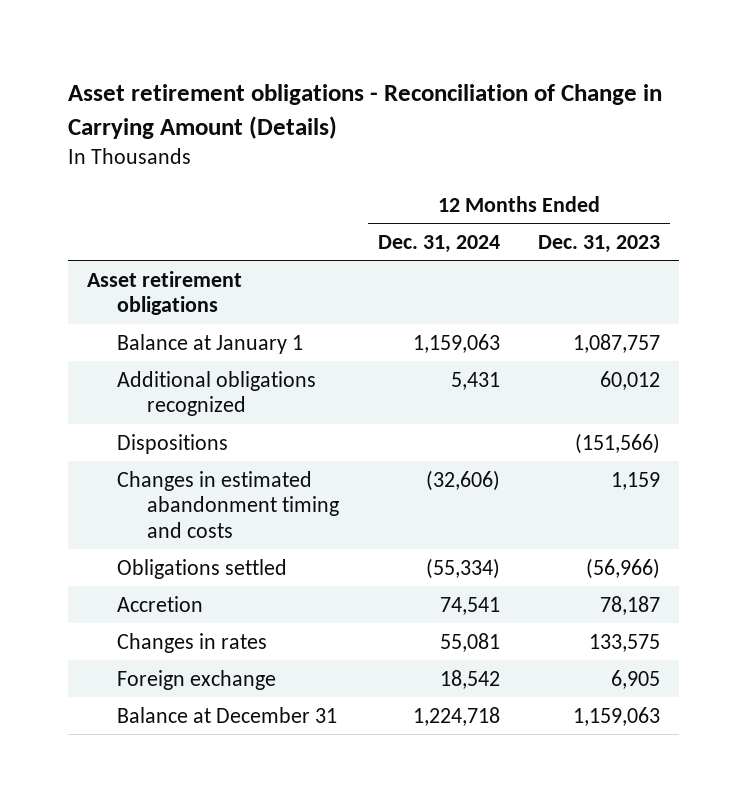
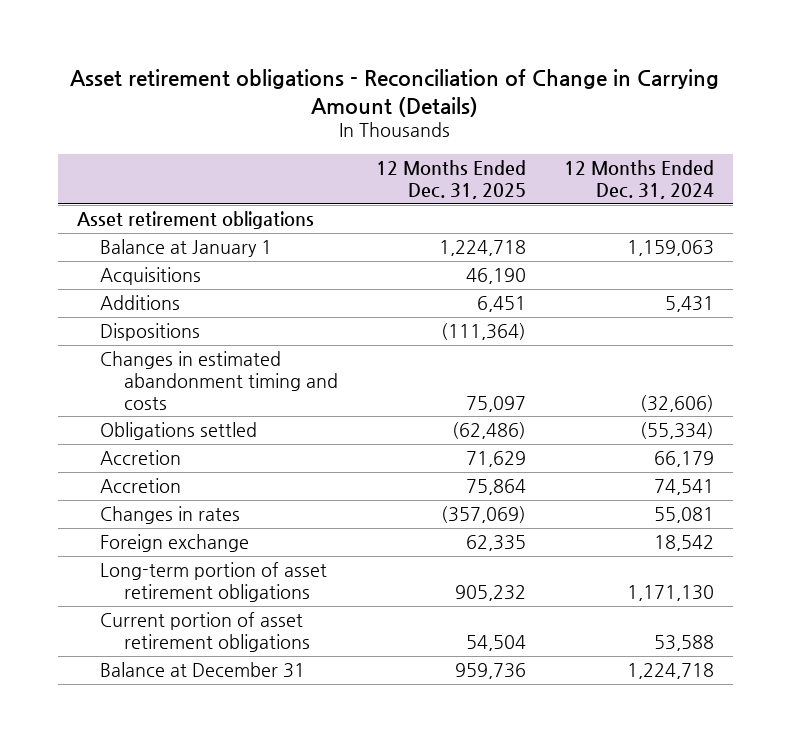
[538,234,661,253] Dec. 31, 2023 -> none
none -> [375,160,526,200] 12 Months Ended Dec. 31, 2025
none -> [100,267,202,286] Acquisitions
[117,370,317,417] Additional obligations recognized -> [100,295,181,311] Additions
none -> [100,450,182,466] Accretion
none -> [100,562,328,602] Long-term portion of asset retirement obligations
none -> [100,612,310,652] Current portion of asset retirement obligations

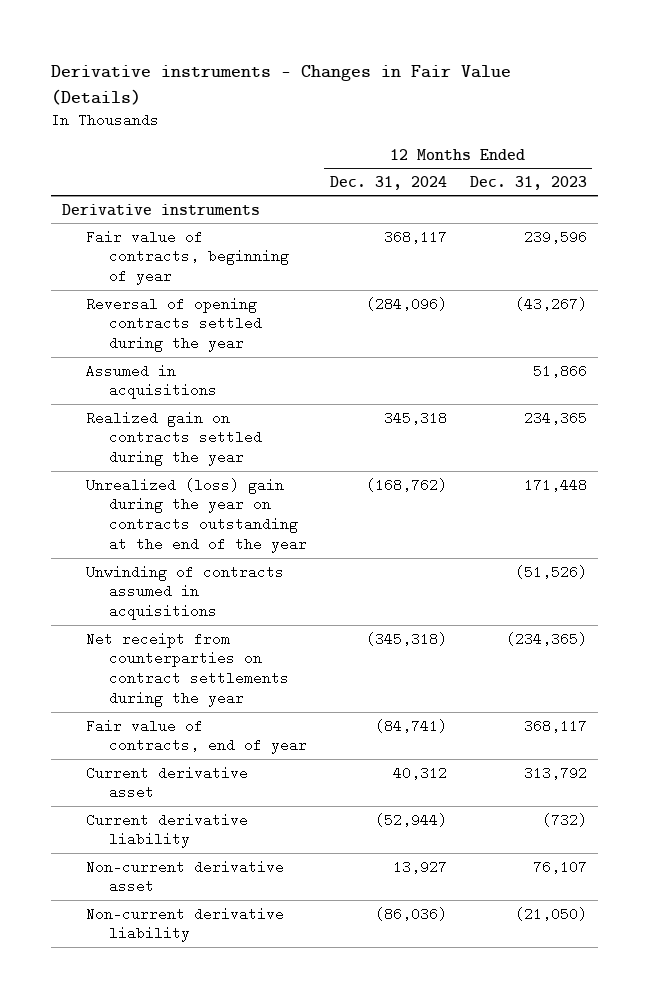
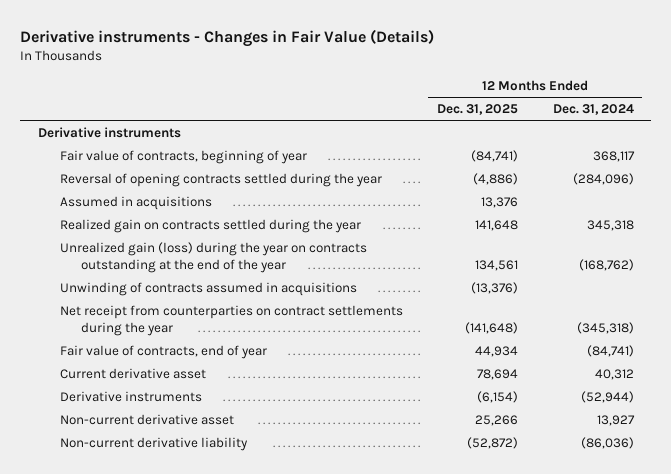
[469,176,587,191] Dec. 31, 2023 -> none
none -> [437,104,519,116] Dec. 31, 2025
[85,477,308,554] Unrealized (loss) gain during the year on contracts outstanding at the end of the year -> [59,241,367,273] Unrealized gain (loss) during the year on contracts outstanding at the end of the year
[85,812,248,849] Current derivative liability -> [59,390,202,402] Derivative instruments

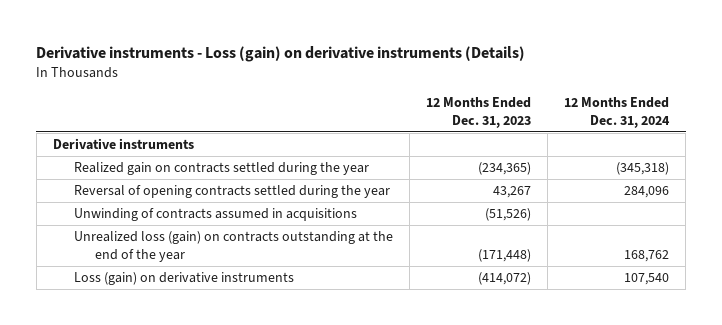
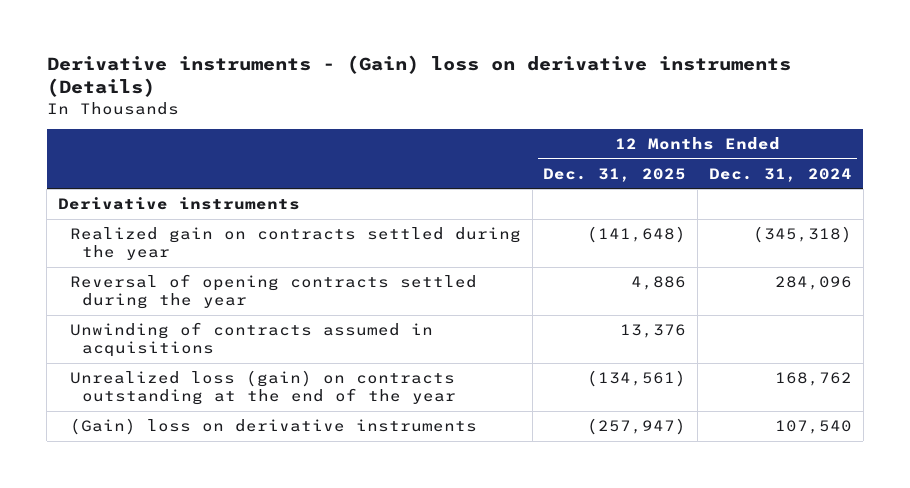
[36,45,526,62] Derivative instruments - Loss (gain) on derivative instruments (Details) -> [46,54,791,98] Derivative instruments - (Gain) loss on derivative instruments (Details)
[426,97,532,128] 12 Months Ended Dec. 31, 2023 -> none
none -> [543,167,687,182] Dec. 31, 2025
[73,272,294,286] Loss (gain) on derivative instruments -> [70,418,478,436] (Gain) loss on derivative instruments

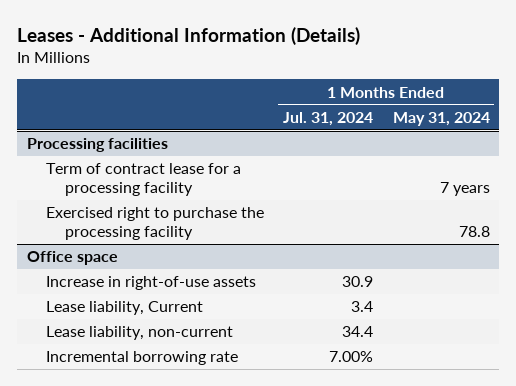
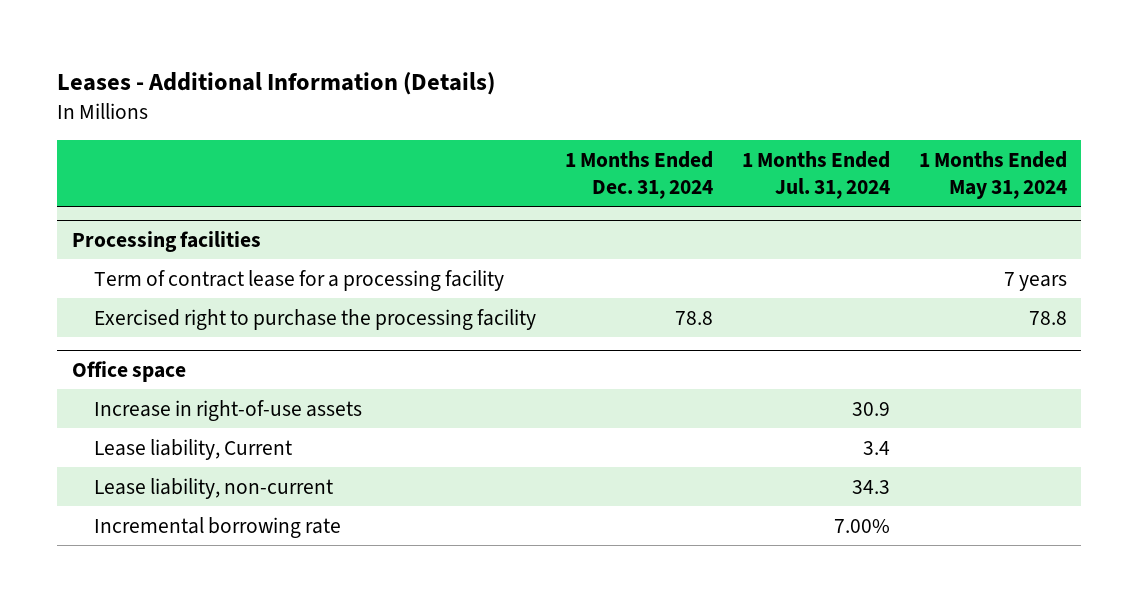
none -> [565,151,714,199] 1 Months Ended Dec. 31, 2024
[342,326,374,338] 34.4 -> [852,479,891,494] 34.3

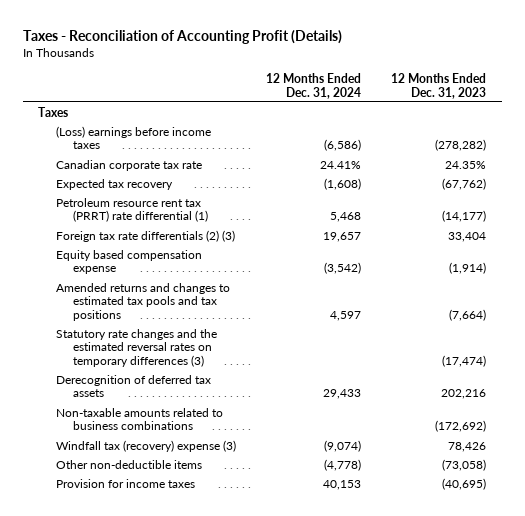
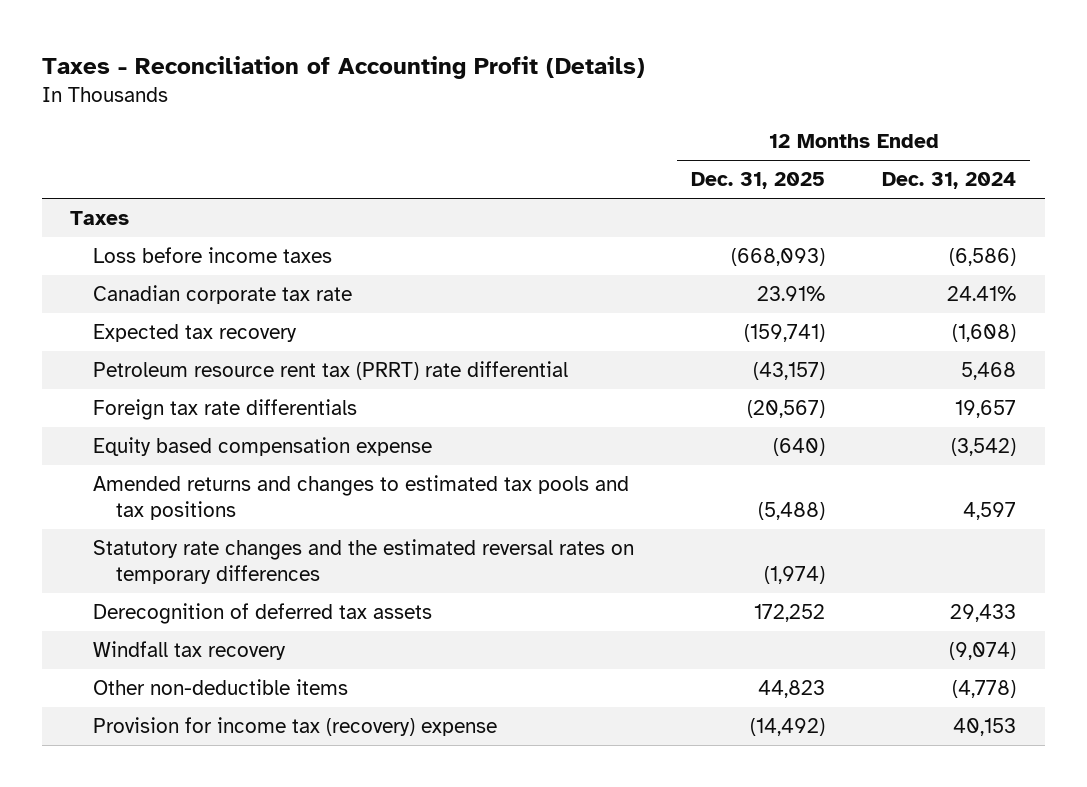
[391,72,487,99] 12 Months Ended Dec. 31, 2023 -> none
none -> [691,172,826,190] Dec. 31, 2025
[55,125,211,150] (Loss) earnings before income taxes -> [93,247,333,264] Loss before income taxes
[55,197,209,223] Petroleum resource rent tax (PRRT) rate differential (1) -> [93,361,569,381] Petroleum resource rent tax (PRRT) rate differential
[55,229,235,242] Foreign tax rate differentials (2) (3) -> [93,399,358,421] Foreign tax rate differentials
[55,328,217,367] Statutory rate changes and the estimated reversal rates on temporary differences (3) -> [93,539,635,585] Statutory rate changes and the estimated reversal rates on temporary differences
[55,407,223,431] Non-taxable amounts related to business combinations -> none
[55,439,236,452] Windfall tax (recovery) expense (3) -> [93,641,287,661] Windfall tax recovery
[55,478,195,488] Provision for income taxes -> [93,717,498,737] Provision for income tax (recovery) expense

